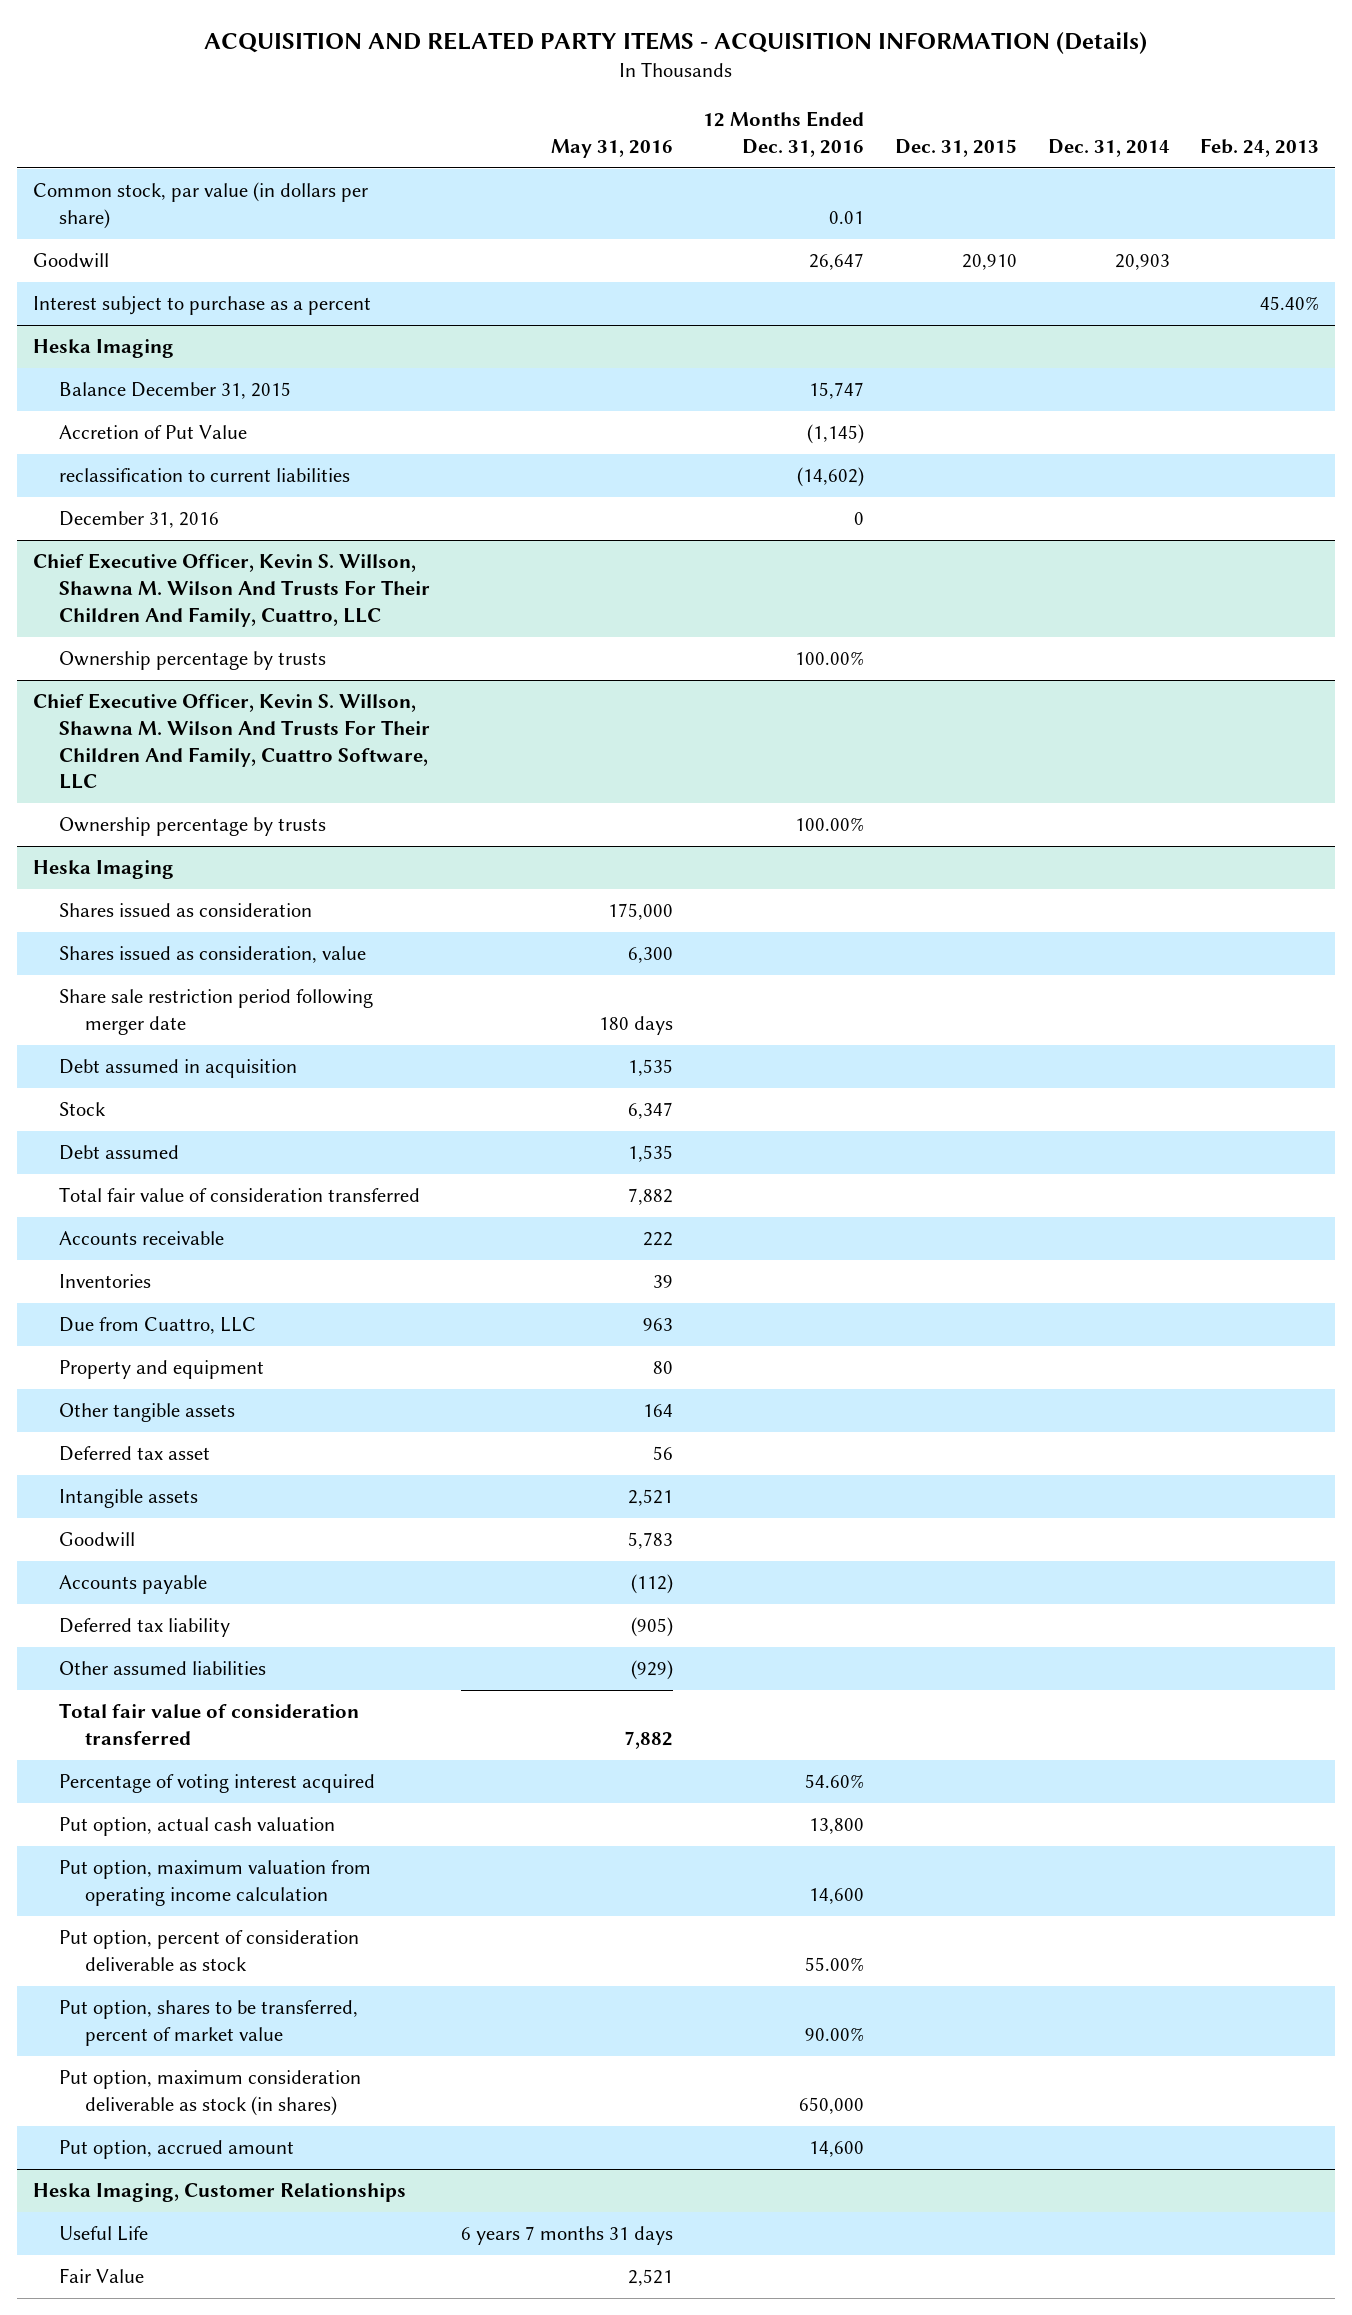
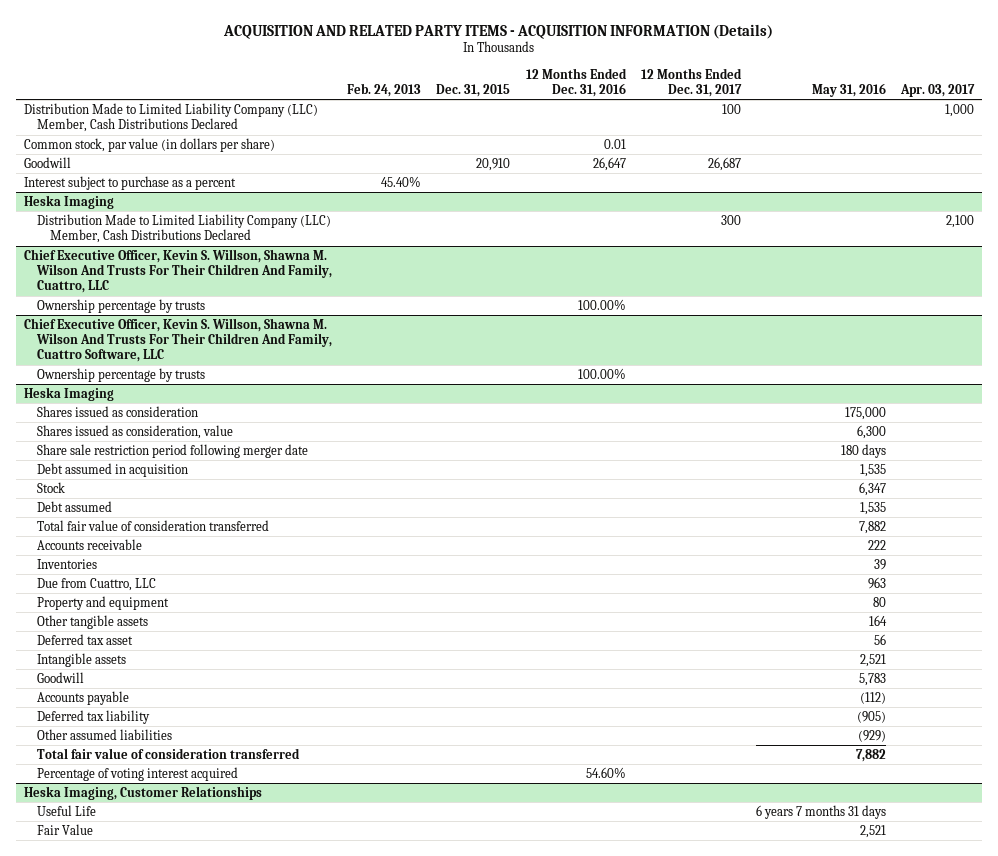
[1047,139,1170,158] Dec. 31, 2014 -> none
none -> [640,67,742,97] 12 Months Ended Dec. 31, 2017
none -> [900,83,976,97] Apr. 03, 2017
none -> [23,102,318,133] Distribution Made to Limited Liability Company (LLC) Member, Cash Distributions Declared
[59,382,292,400] Balance December 31, 2015 -> none
[59,425,248,440] Accretion of Put Value -> none
[59,468,351,483] reclassification to current liabilities -> none
[59,511,220,529] December 31, 2016 -> none
none -> [36,213,331,244] Distribution Made to Limited Liability Company (LLC) Member, Cash Distributions Declared
[59,1817,336,1837] Put option, actual cash valuation -> none
[59,1860,372,1906] Put option, maximum valuation from operating income calculation -> none
[59,1930,360,1971] Put option, percent of consideration deliverable as stock -> none
[59,2000,359,2046] Put option, shares to be transferred, percent of market value -> none
[59,2070,362,2116] Put option, maximum consideration deliverable as stock (in shares) -> none
[59,2140,295,2160] Put option, accrued amount -> none

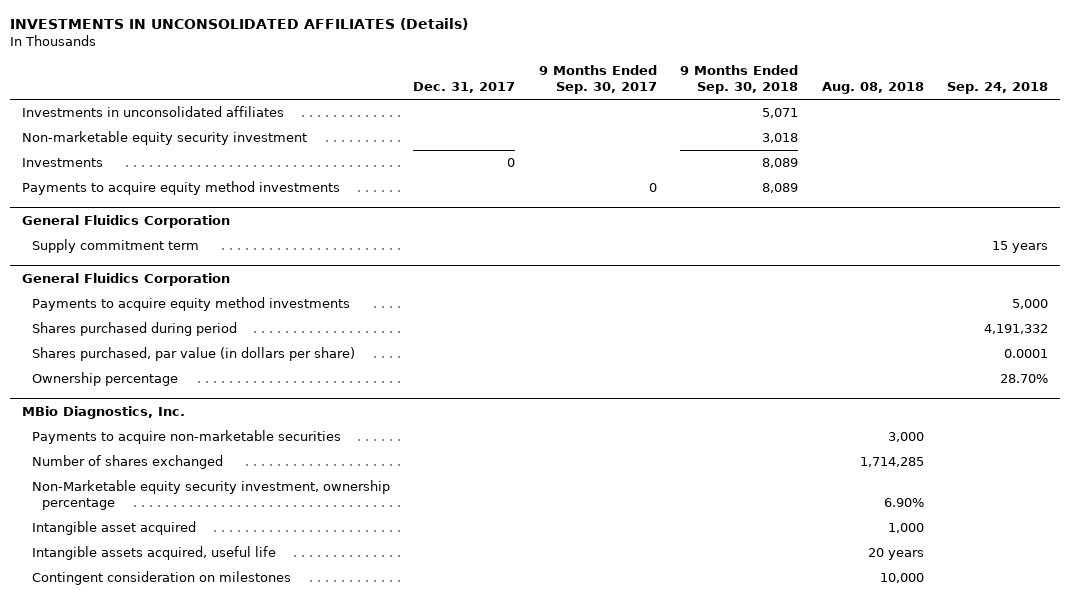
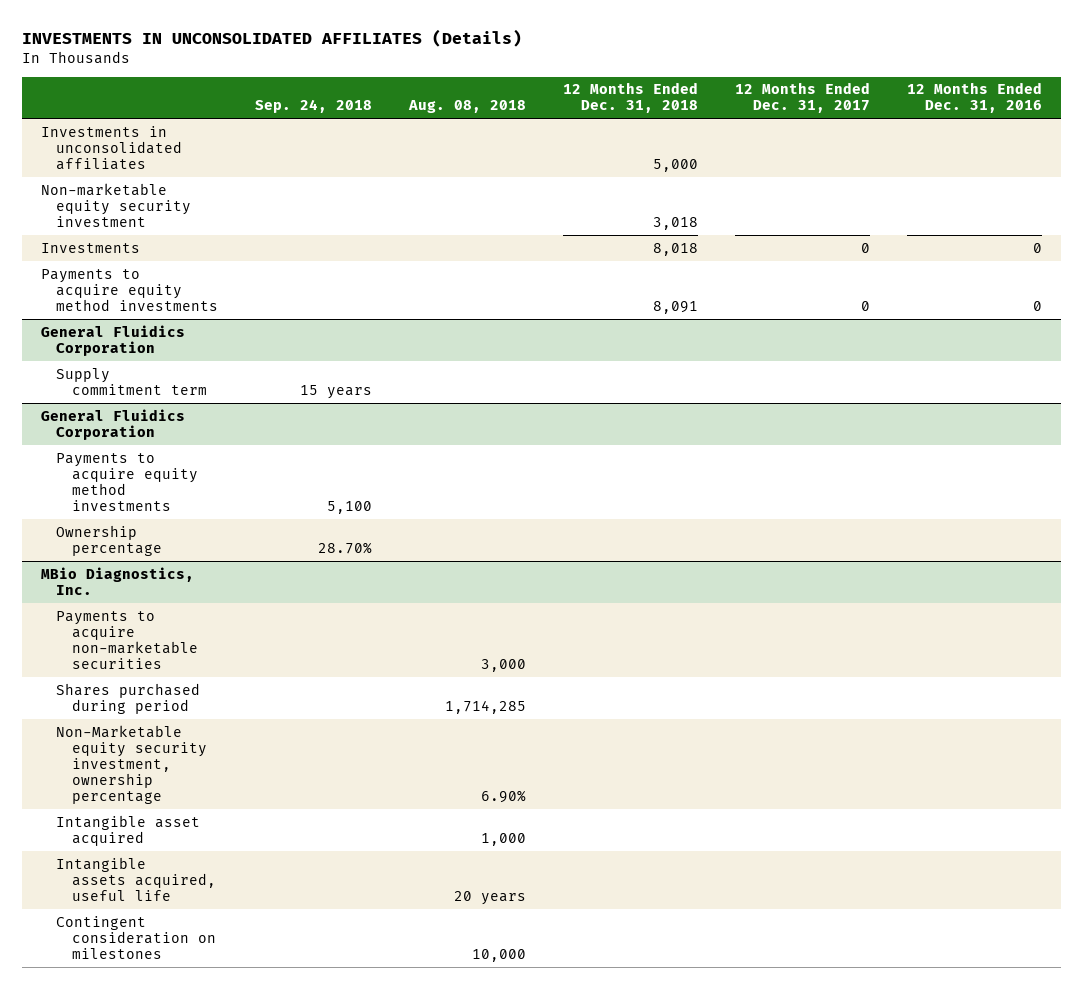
[413,81,516,93] Dec. 31, 2017 -> none
[538,65,657,94] 9 Months Ended Sep. 30, 2017 -> none
[680,65,799,94] 9 Months Ended Sep. 30, 2018 -> none
none -> [563,82,699,114] 12 Months Ended Dec. 31, 2018
none -> [735,82,871,114] 12 Months Ended Dec. 31, 2017
none -> [907,82,1043,114] 12 Months Ended Dec. 31, 2016
[31,322,237,337] Shares purchased during period -> none
[31,347,355,362] Shares purchased, par value (in dollars per share) -> none
[1012,299,1049,310] 5,000 -> [327,501,373,515] 5,100
[31,455,223,470] Number of shares exchanged -> [56,682,201,714] Shares purchased during period

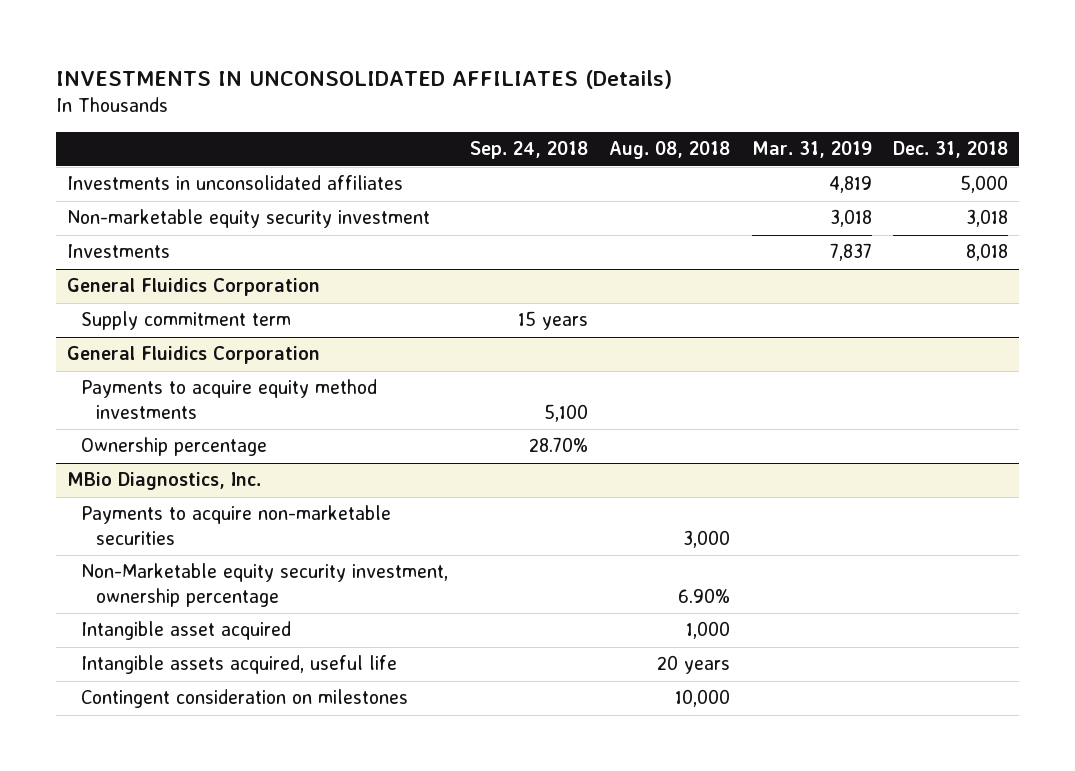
[563,82,699,114] 12 Months Ended Dec. 31, 2018 -> none
[735,82,871,114] 12 Months Ended Dec. 31, 2017 -> none
[907,82,1043,114] 12 Months Ended Dec. 31, 2016 -> none
none -> [751,141,872,159] Mar. 31, 2019
none -> [893,141,1009,159] Dec. 31, 2018
[40,268,219,311] Payments to acquire equity method investments -> none
[56,682,201,714] Shares purchased during period -> none

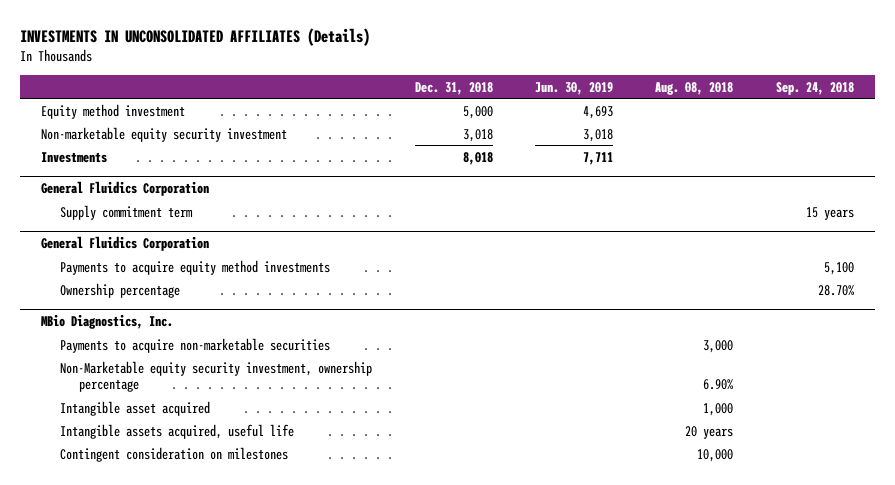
[751,141,872,159] Mar. 31, 2019 -> none
none -> [535,81,614,95] Jun. 30, 2019
[66,175,403,191] Investments in unconsolidated affiliates -> [40,103,185,119] Equity method investment

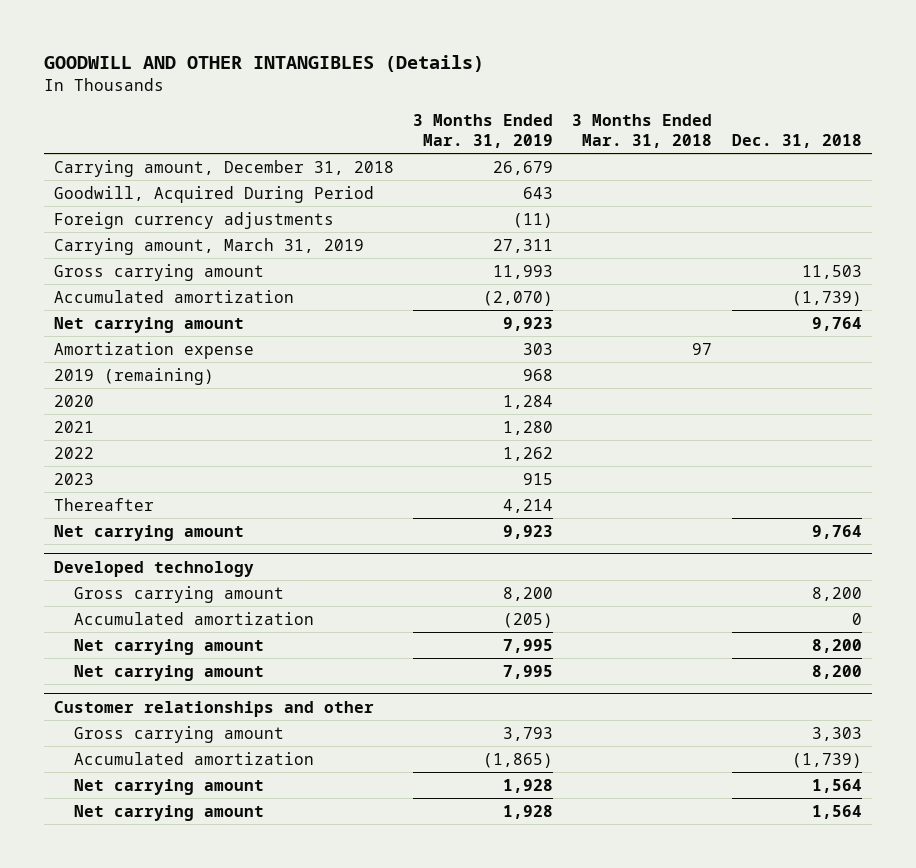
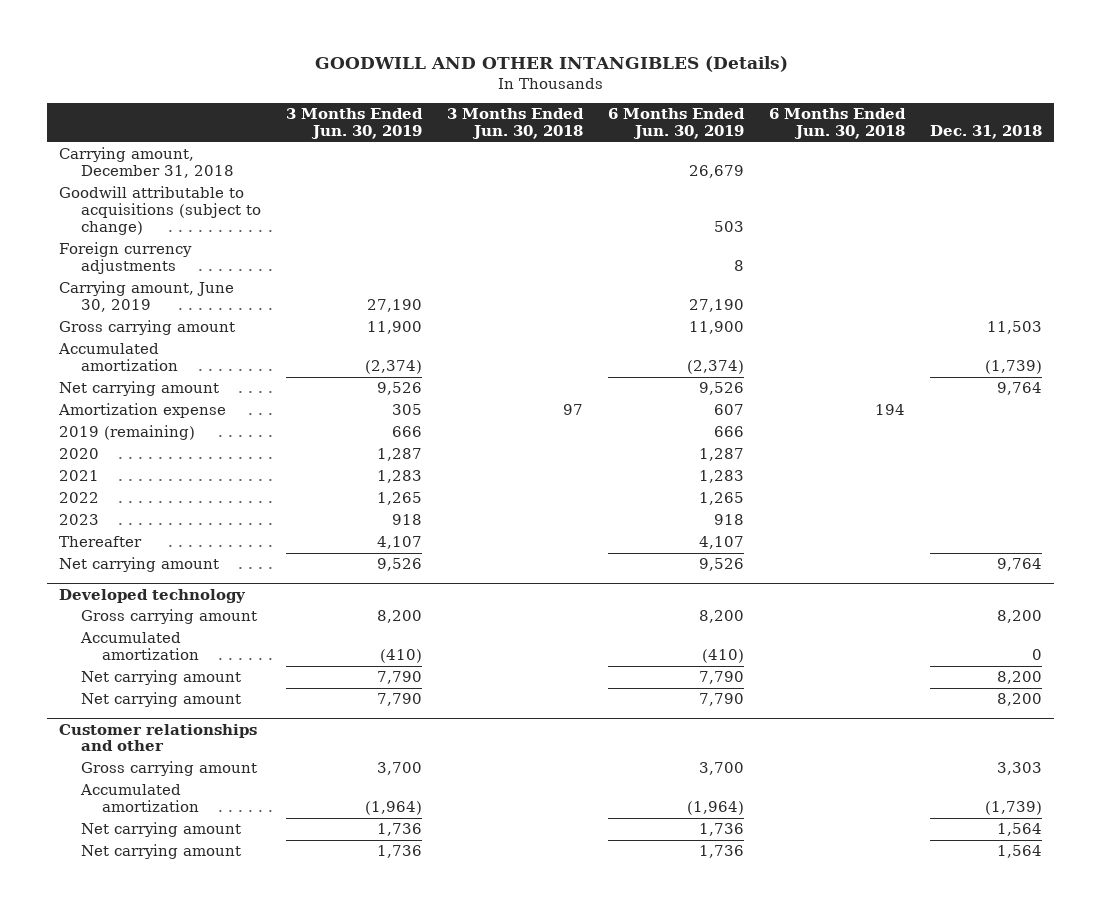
[413,114,554,148] 3 Months Ended Mar. 31, 2019 -> none
[572,114,713,148] 3 Months Ended Mar. 31, 2018 -> none
none -> [285,108,423,140] 3 Months Ended Jun. 30, 2019
none -> [446,108,584,140] 3 Months Ended Jun. 30, 2018
none -> [607,108,745,140] 6 Months Ended Jun. 30, 2019
none -> [768,108,906,140] 6 Months Ended Jun. 30, 2018
[53,185,374,203] Goodwill, Acquired During Period -> [59,186,261,235] Goodwill attributable to acquisitions (subject to change)
[53,237,364,255] Carrying amount, March 31, 2019 -> [59,281,235,313] Carrying amount, June 30, 2019

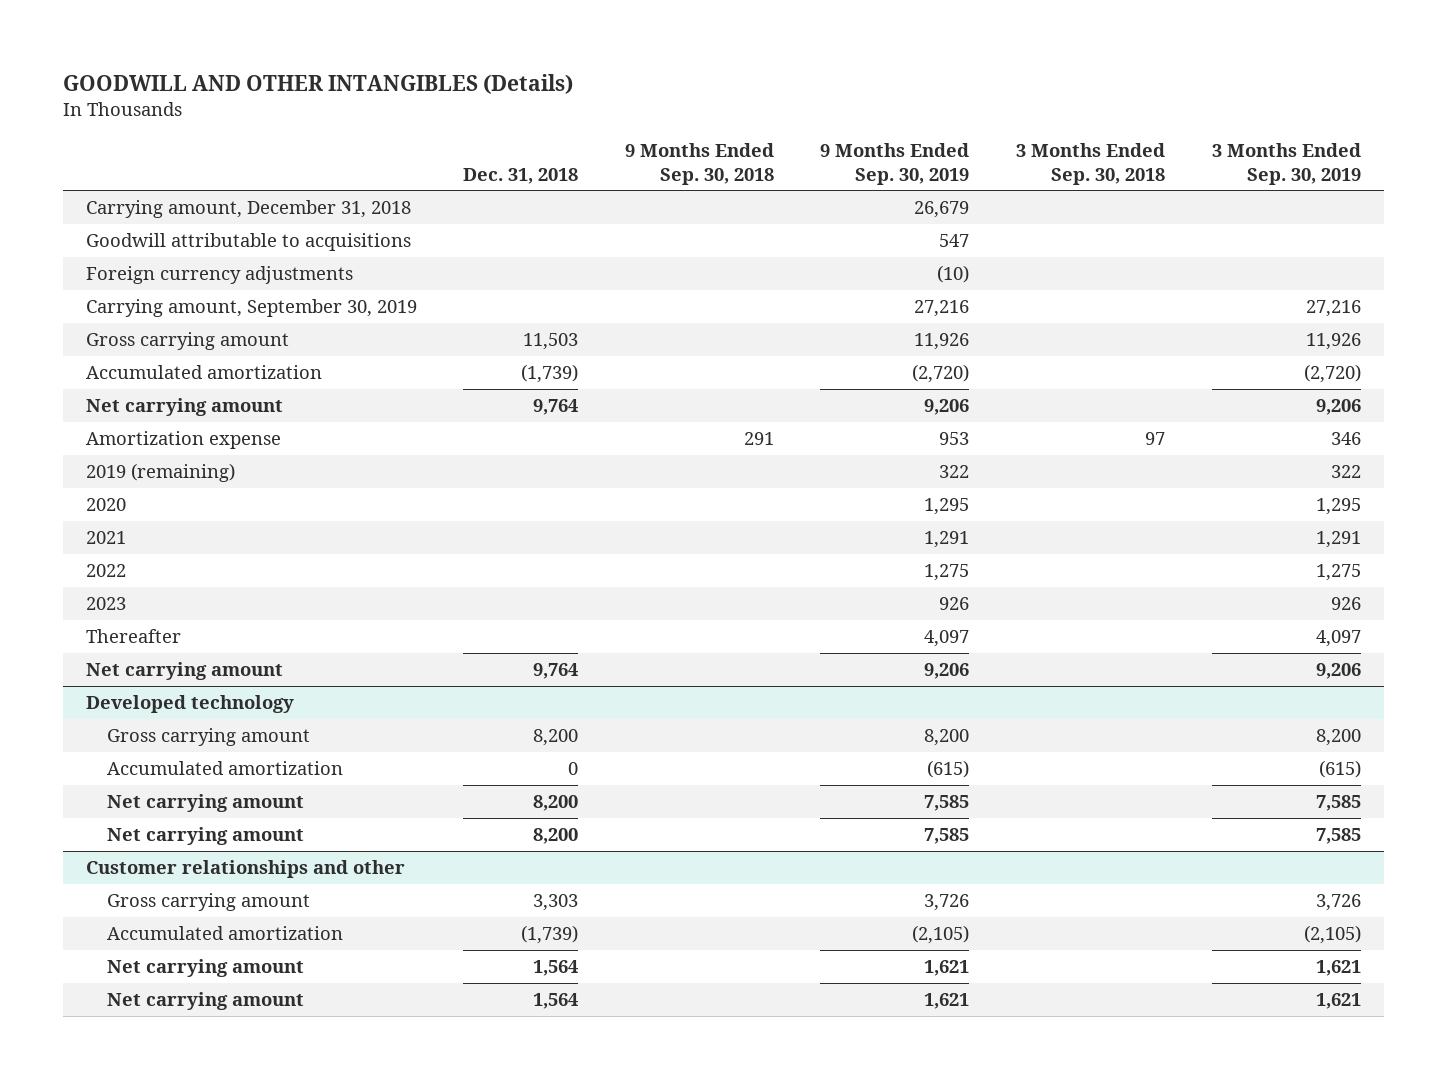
[285,108,423,140] 3 Months Ended Jun. 30, 2019 -> none
[446,108,584,140] 3 Months Ended Jun. 30, 2018 -> none
[607,108,745,140] 6 Months Ended Jun. 30, 2019 -> none
[768,108,906,140] 6 Months Ended Jun. 30, 2018 -> none
none -> [624,143,774,185] 9 Months Ended Sep. 30, 2018
none -> [820,143,970,185] 9 Months Ended Sep. 30, 2019
none -> [1015,143,1165,185] 3 Months Ended Sep. 30, 2018
none -> [1211,143,1361,185] 3 Months Ended Sep. 30, 2019
[59,186,261,235] Goodwill attributable to acquisitions (subject to change) -> [85,232,411,251] Goodwill attributable to acquisitions
[59,281,235,313] Carrying amount, June 30, 2019 -> [85,298,417,317] Carrying amount, September 30, 2019

